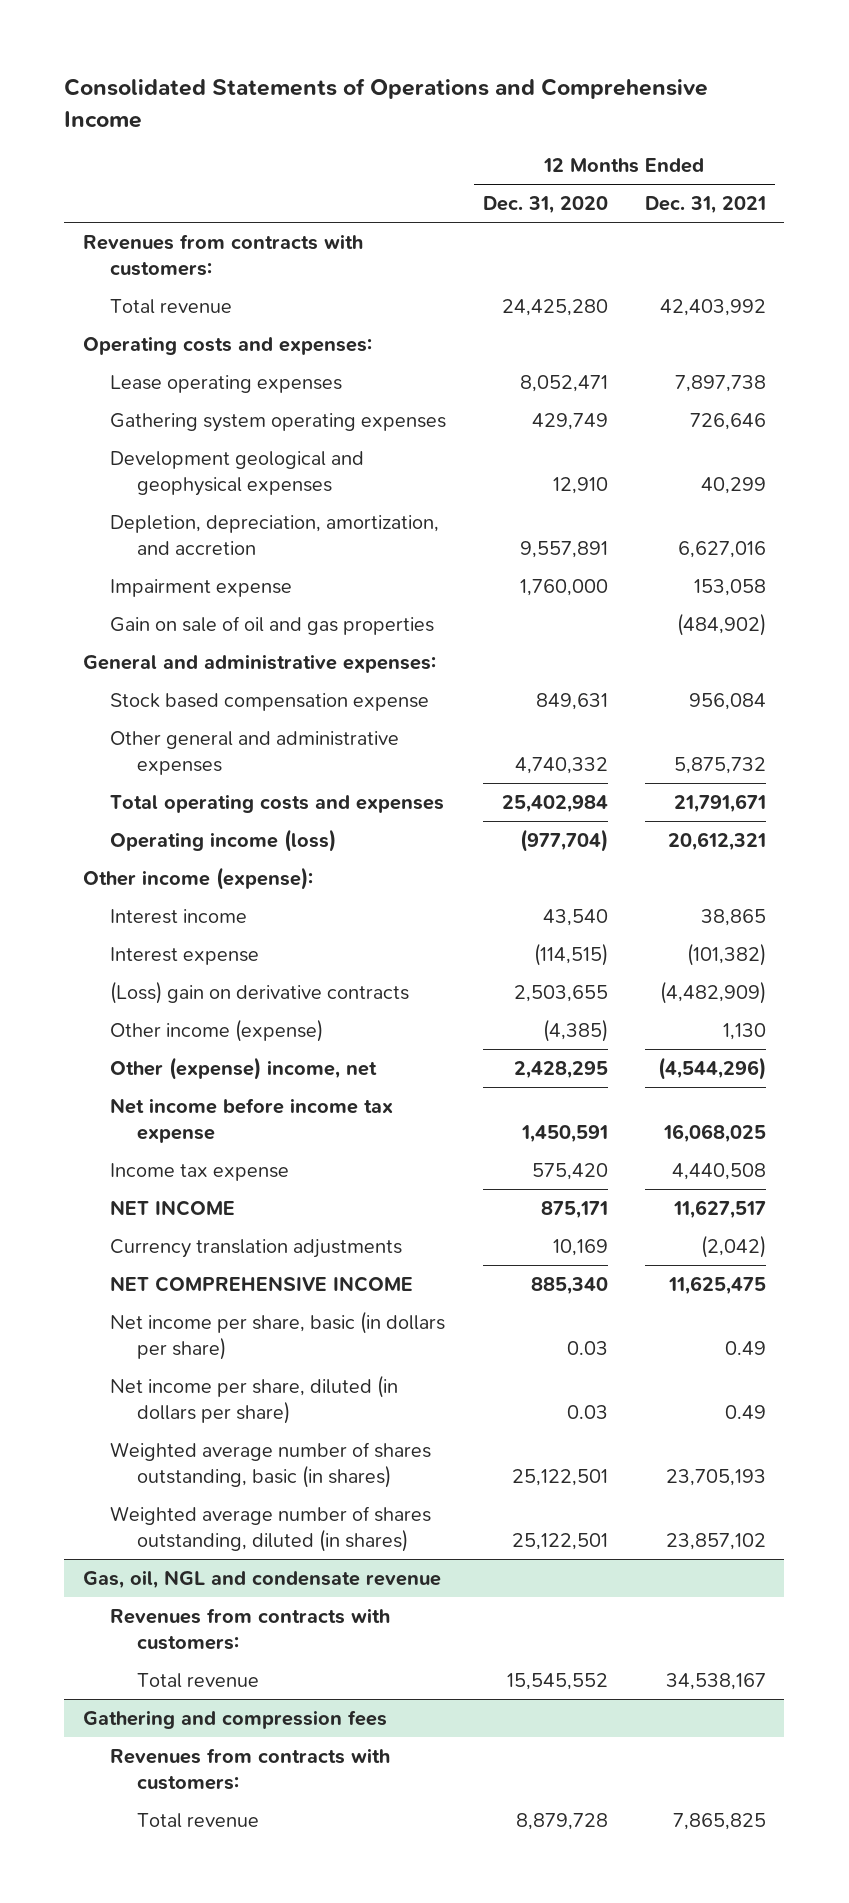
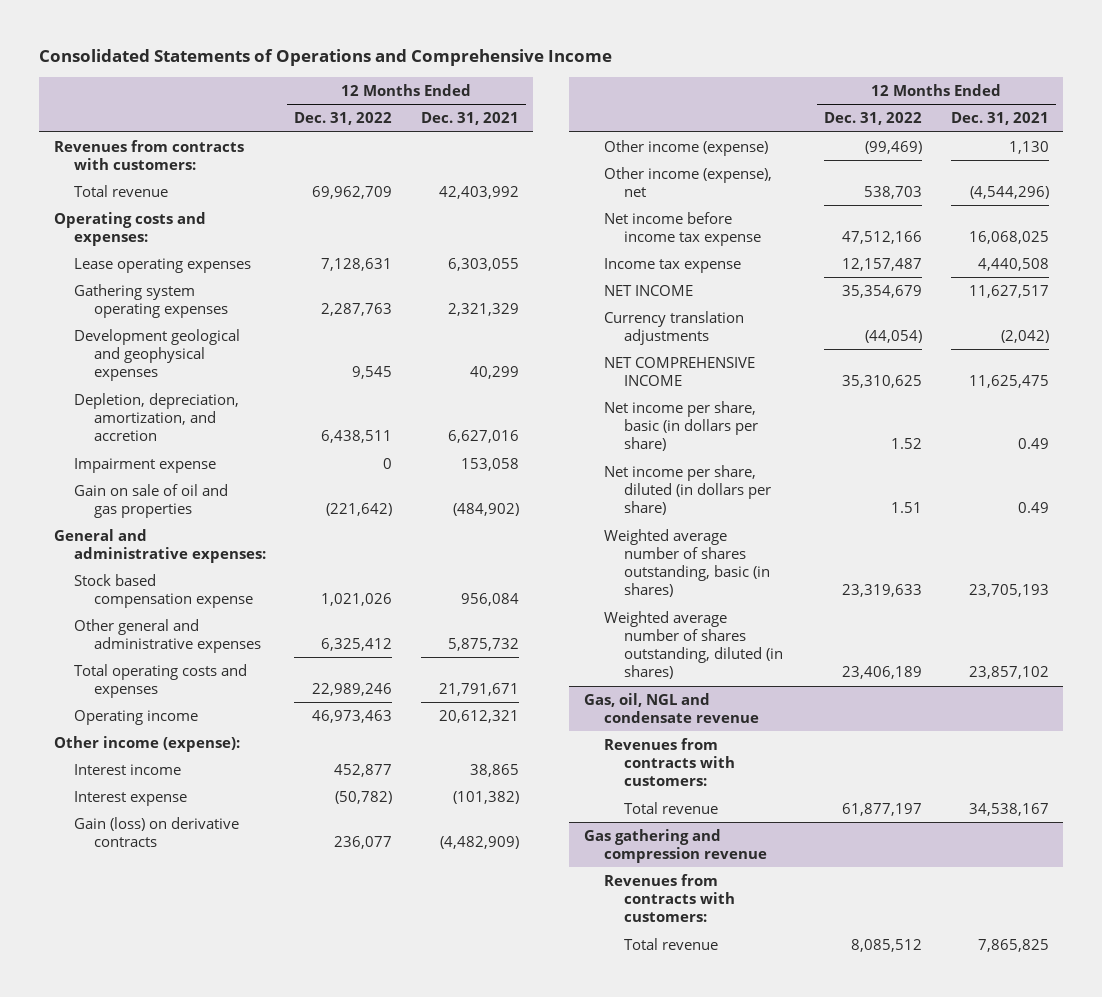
[482,196,608,215] Dec. 31, 2020 -> none
none -> [294,112,393,126] Dec. 31, 2022
[674,374,766,392] 7,897,738 -> [447,257,519,271] 6,303,055
[689,412,766,430] 726,646 -> [447,303,519,317] 2,321,329
[110,828,337,852] Operating income (loss) -> [73,709,198,725] Operating income
[110,980,410,1004] (Loss) gain on derivative contracts -> [73,816,239,848] Gain (loss) on derivative contracts
[110,1056,378,1080] Other (expense) income, net -> [603,166,772,198] Other income (expense), net
[82,1709,387,1729] Gathering and compression fees -> [583,828,767,864] Gas gathering and compression revenue

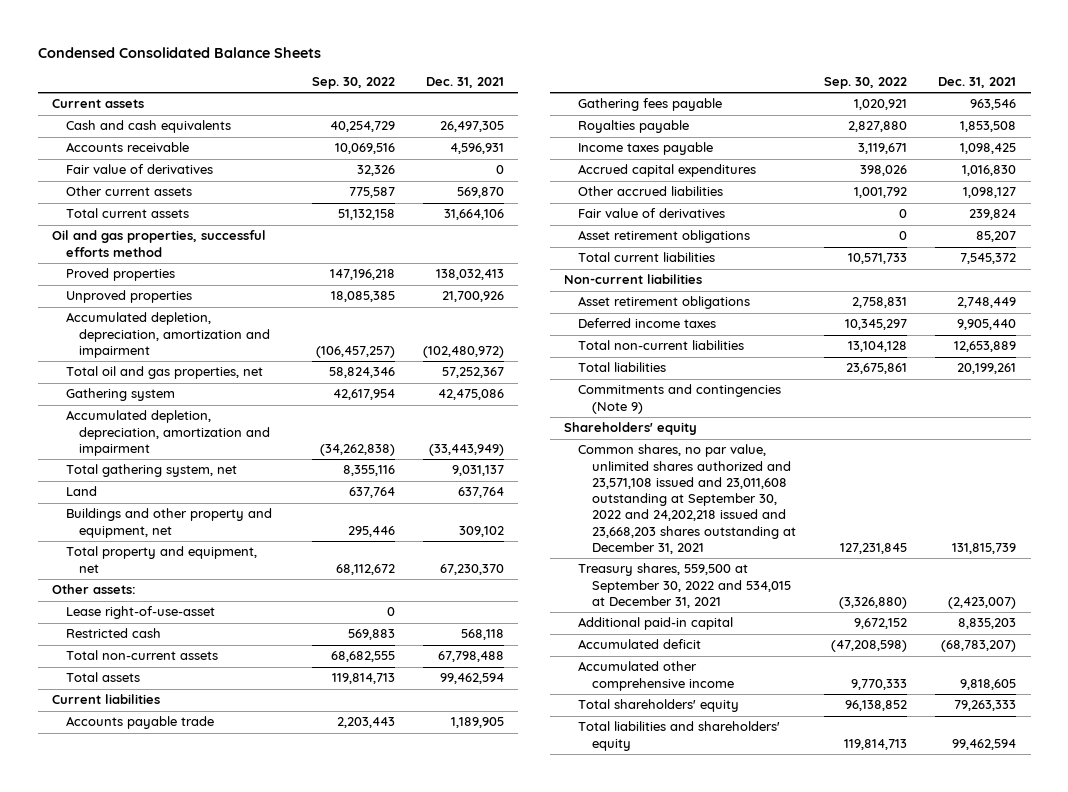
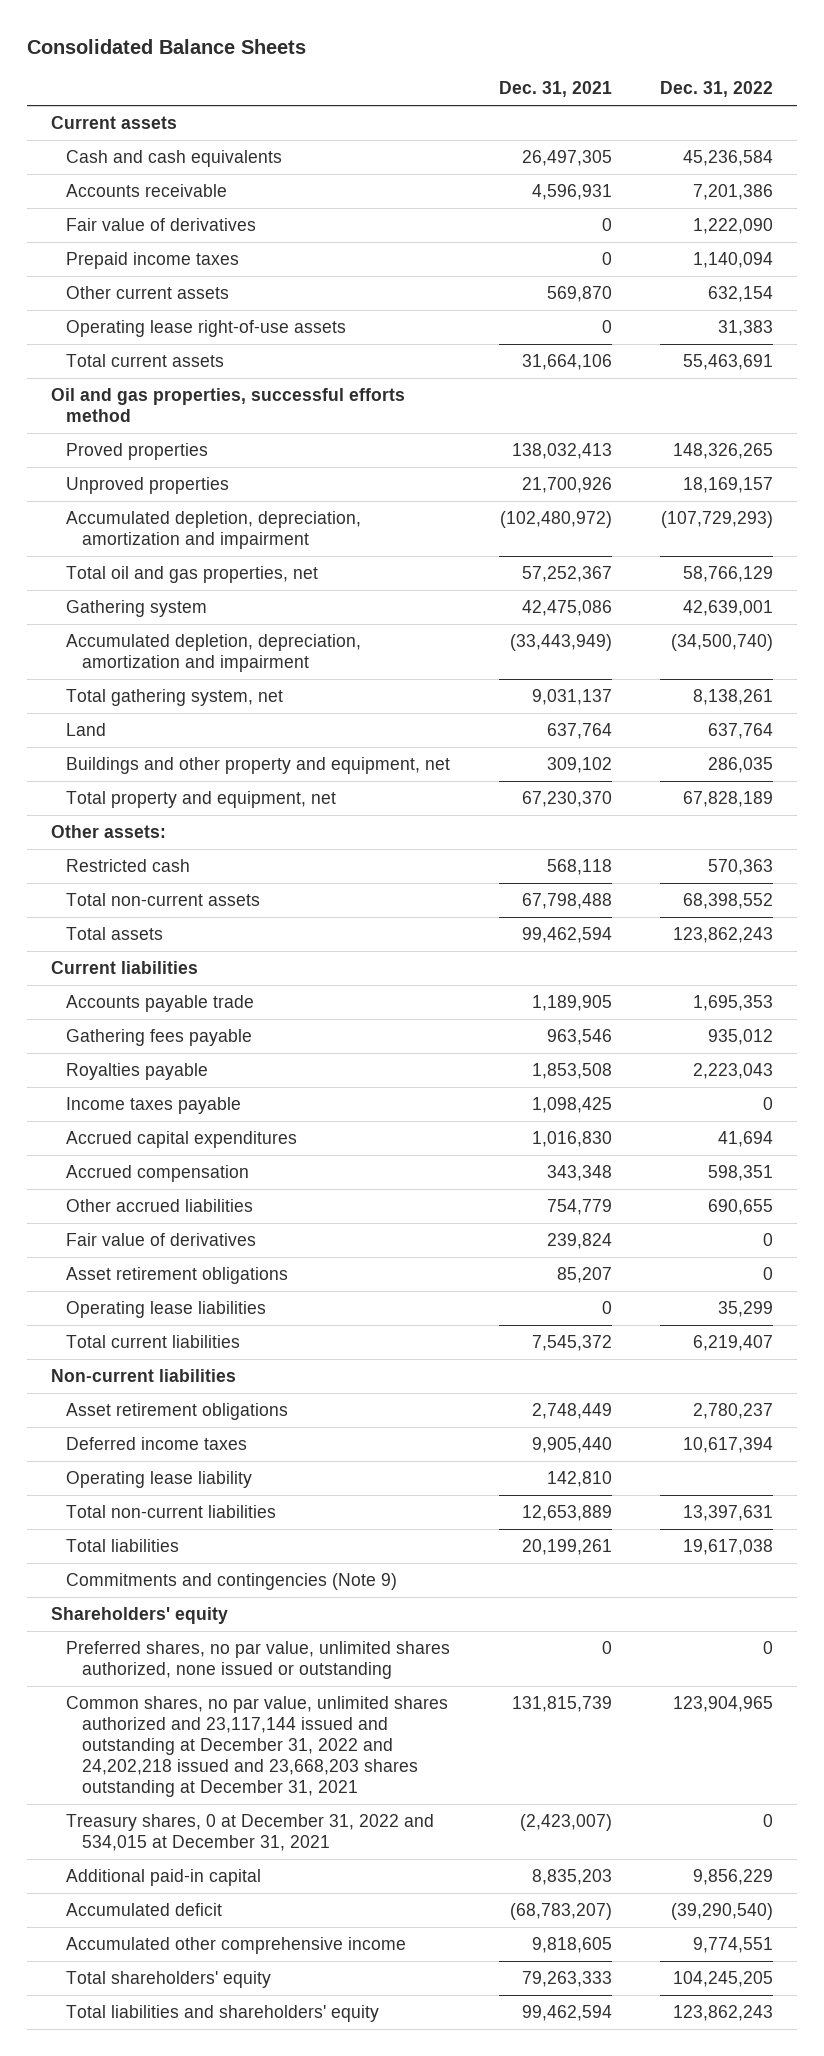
[37,46,321,58] Condensed Consolidated Balance Sheets -> [26,38,306,54] Consolidated Balance Sheets
[311,76,395,89] Sep. 30, 2022 -> none
none -> [659,81,773,98] Dec. 31, 2022
none -> [66,252,240,270] Prepaid income taxes
none -> [66,320,347,338] Operating lease right-of-use assets
[65,606,215,620] Lease right-of-use-asset -> none
none -> [66,1165,250,1183] Accrued compensation
[963,187,1017,199] 1,098,127 -> [546,1199,612,1216] 754,779
none -> [66,1301,267,1319] Operating lease liabilities
none -> [66,1471,253,1489] Operating lease liability
none -> [66,1641,451,1679] Preferred shares, no par value, unlimited shares authorized, none issued or outstanding
[577,444,796,555] Common shares, no par value, unlimited shares authorized and 23,571,108 issued and 23,011,608 outstanding at September 30, 2022 and 24,202,218 issued and 23,668,203 shares outstanding at December 31, 2021 -> [66,1696,449,1797] Common shares, no par value, unlimited shares authorized and 23,117,144 issued and outstanding at December 31, 2022 and 24,202,218 issued and 23,668,203 shares outstanding at December 31, 2021
[577,563,791,608] Treasury shares, 559,500 at September 30, 2022 and 534,015 at December 31, 2021 -> [66,1814,435,1851] Treasury shares, 0 at December 31, 2022 and 534,015 at December 31, 2021

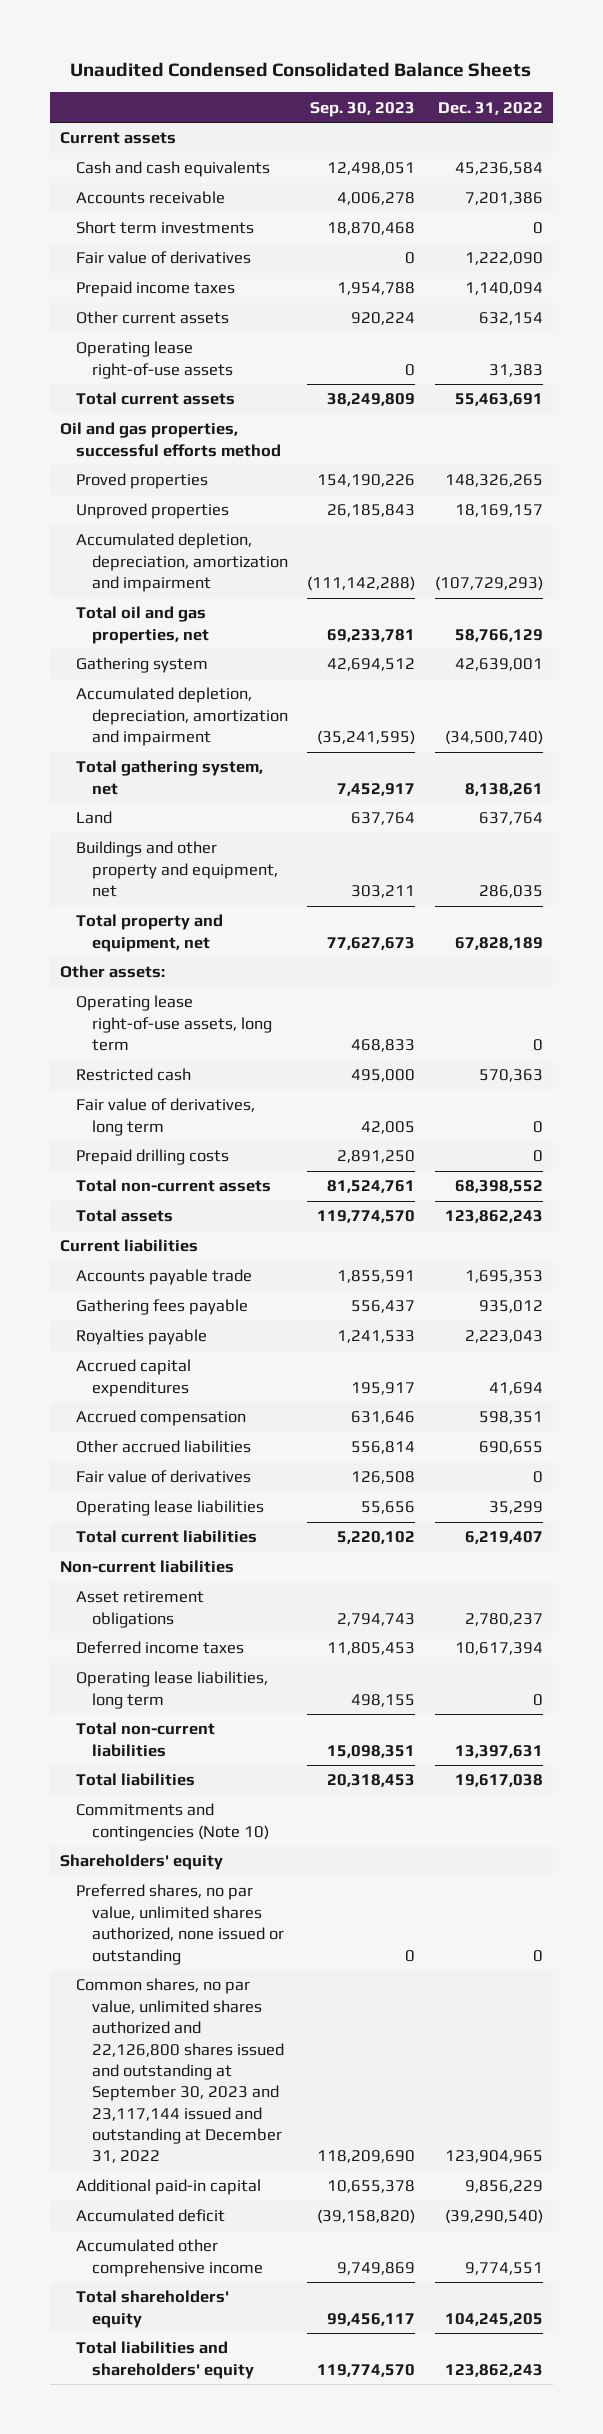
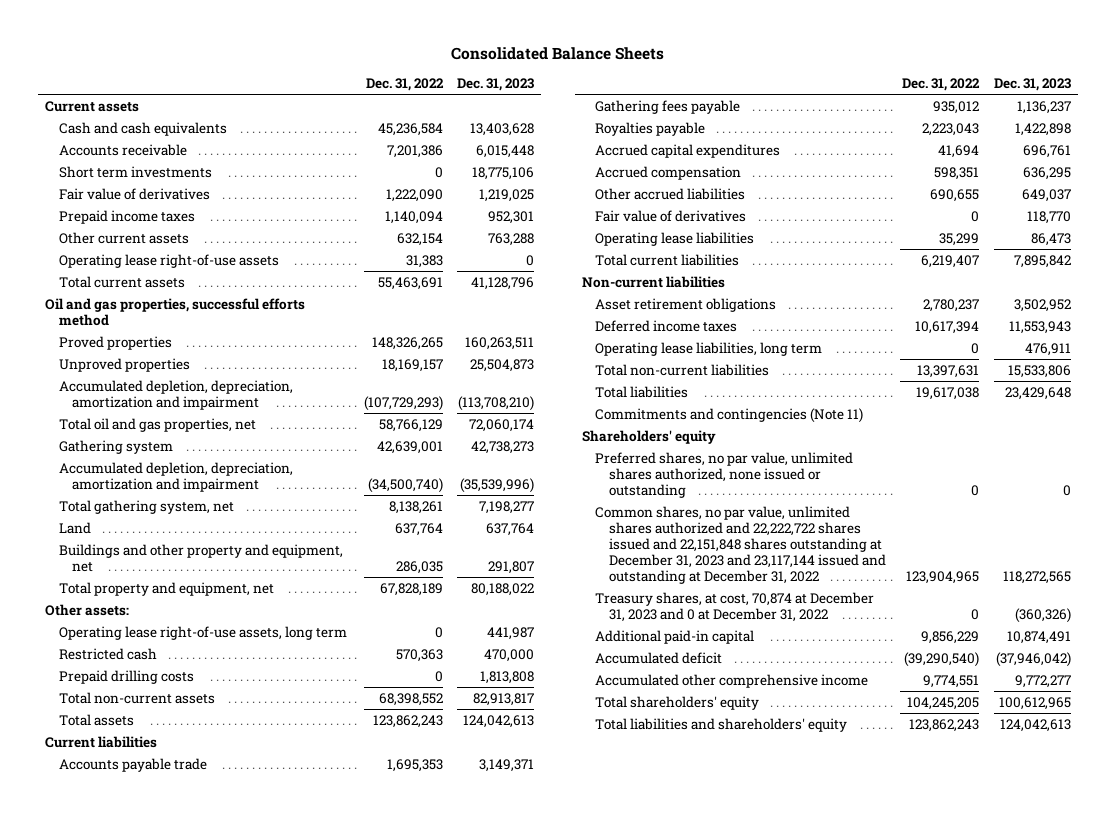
[70,61,532,77] Unaudited Condensed Consolidated Balance Sheets -> [450,46,664,60] Consolidated Balance Sheets
[310,101,416,117] Sep. 30, 2023 -> none
none -> [457,78,535,92] Dec. 31, 2023
[75,1098,255,1136] Fair value of derivatives, long term -> none
[75,1803,269,1841] Commitments and contingencies (Note 10) -> [595,407,864,423] Commitments and contingencies (Note 11)
[75,1978,284,2164] Common shares, no par value, unlimited shares authorized and 22,126,800 shares issued and outstanding at September 30, 2023 and 23,117,144 issued and outstanding at December 31, 2022 -> [595,505,886,584] Common shares, no par value, unlimited shares authorized and 22,222,722 shares issued and 22,151,848 shares outstanding at December 31, 2023 and 23,117,144 issued and outstanding at December 31, 2022
none -> [595,591,875,622] Treasury shares, at cost, 70,874 at December 31, 2023 and 0 at December 31, 2022

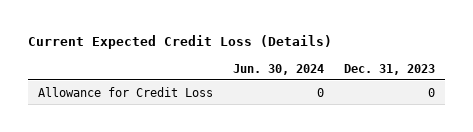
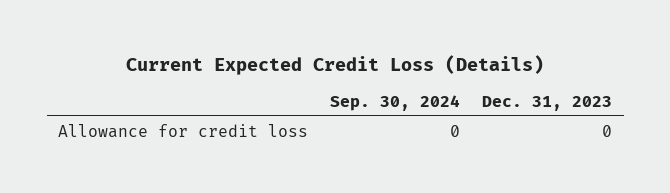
[232,63,324,75] Jun. 30, 2024 -> none
none -> [330,94,461,111] Sep. 30, 2024
[38,86,214,97] Allowance for Credit Loss -> [57,123,308,138] Allowance for credit loss

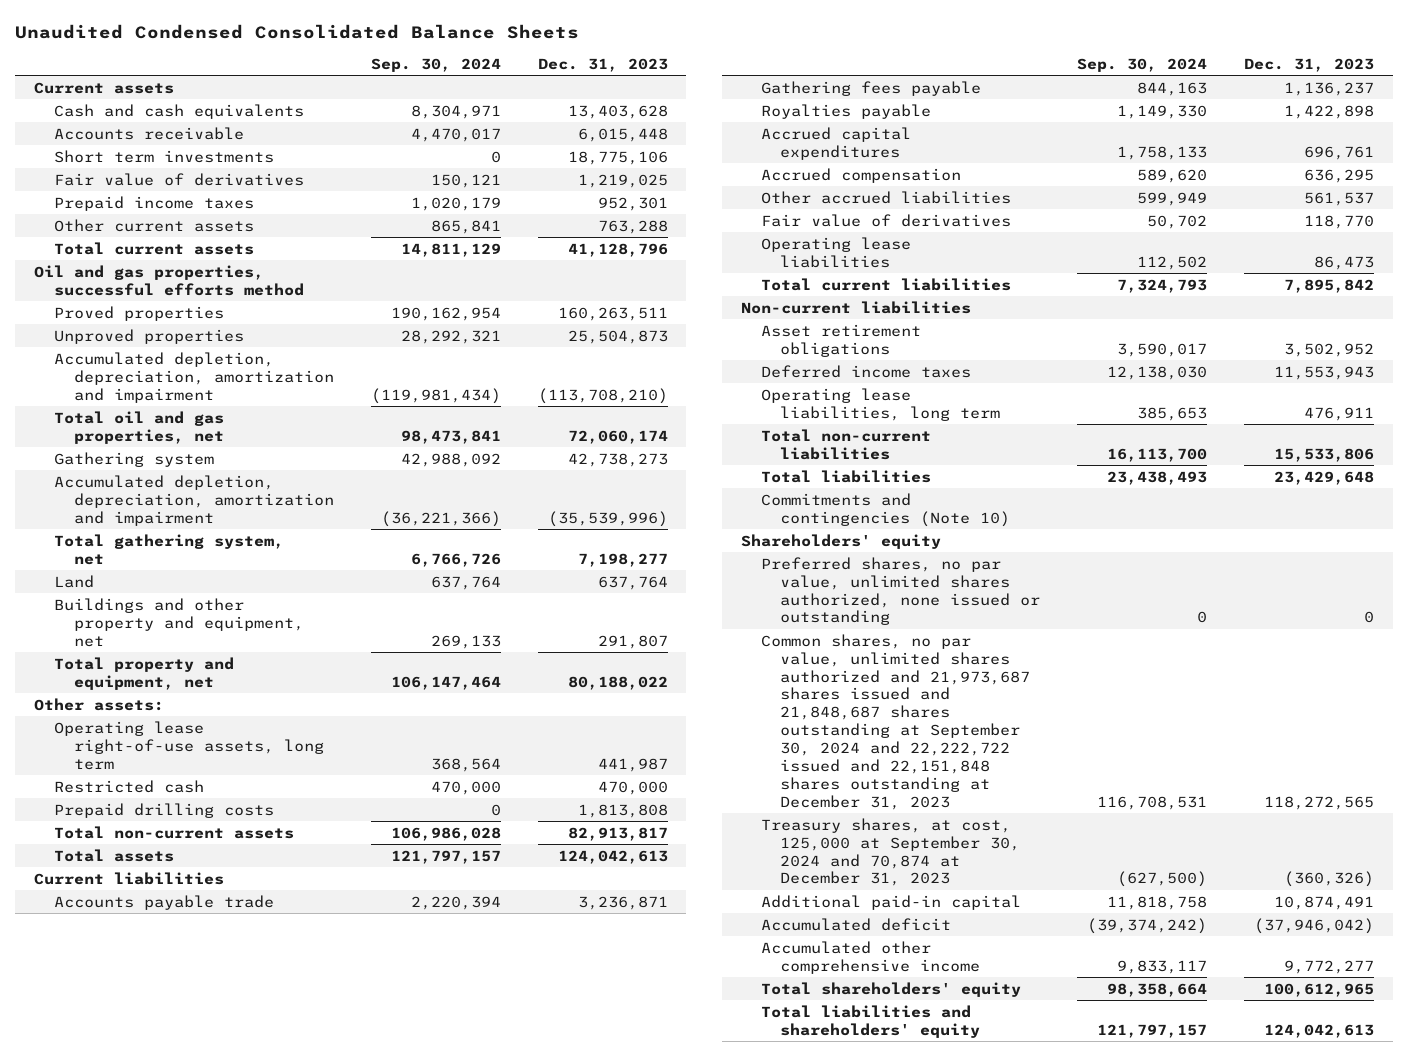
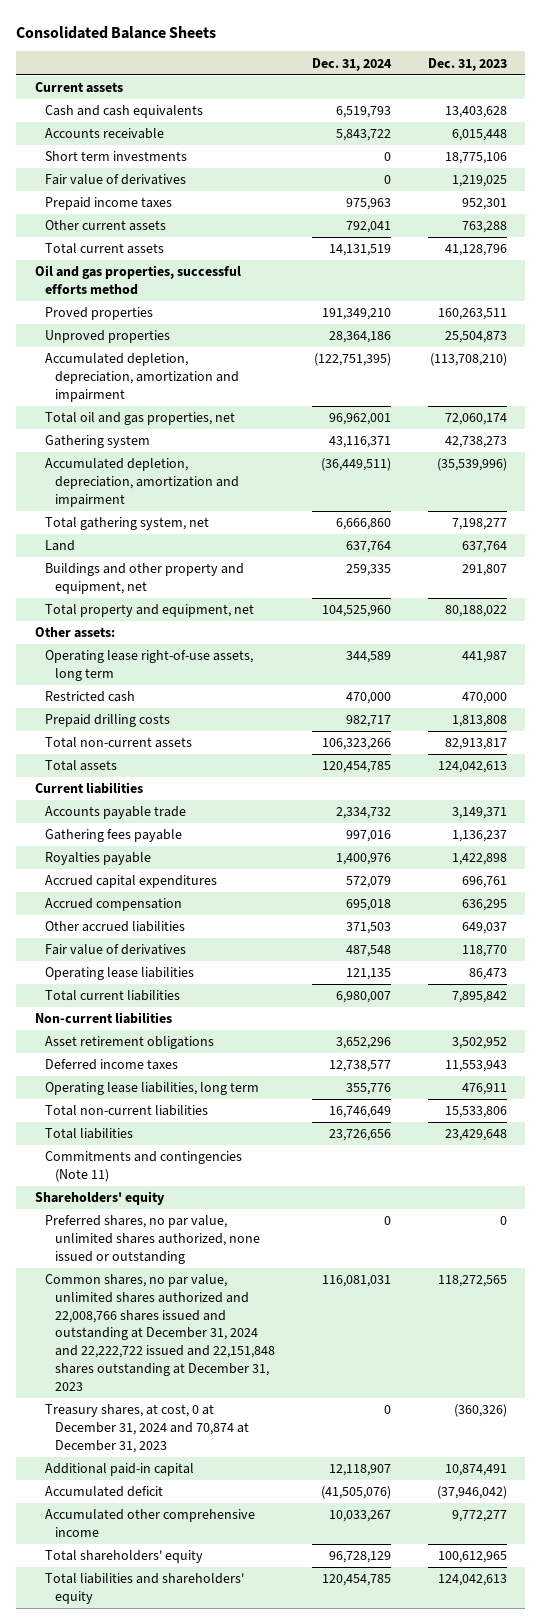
[15,23,580,39] Unaudited Condensed Consolidated Balance Sheets -> [16,25,217,39] Consolidated Balance Sheets
[370,57,501,72] Sep. 30, 2024 -> none
none -> [311,57,392,71] Dec. 31, 2024
[577,895,668,910] 3,236,871 -> [451,807,507,820] 3,149,371
[1304,191,1375,206] 561,537 -> [461,922,507,935] 649,037
[760,492,1011,527] Commitments and contingencies (Note 10) -> [44,1151,242,1182] Commitments and contingencies (Note 11)
[760,633,1031,810] Common shares, no par value, unlimited shares authorized and 21,973,687 shares issued and 21,848,687 shares outstanding at September 30, 2024 and 22,222,722 issued and 22,151,848 shares outstanding at December 31, 2023 -> [44,1274,275,1391] Common shares, no par value, unlimited shares authorized and 22,008,766 shares issued and outstanding at December 31, 2024 and 22,222,722 issued and 22,151,848 shares outstanding at December 31, 2023
[760,817,1021,887] Treasury shares, at cost, 125,000 at September 30, 2024 and 70,874 at December 31, 2023 -> [44,1404,249,1453] Treasury shares, at cost, 0 at December 31, 2024 and 70,874 at December 31, 2023

